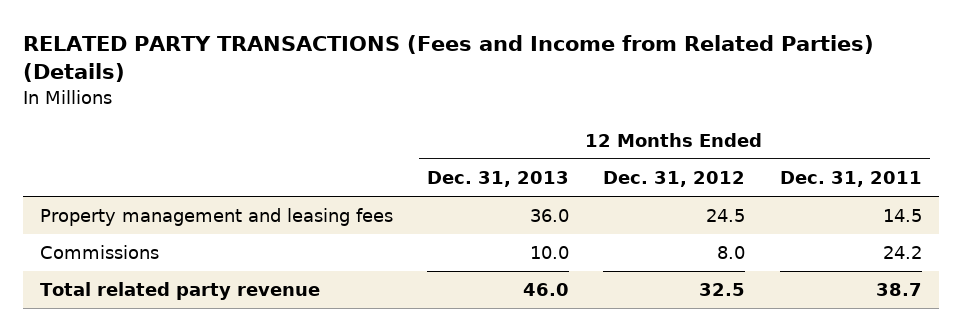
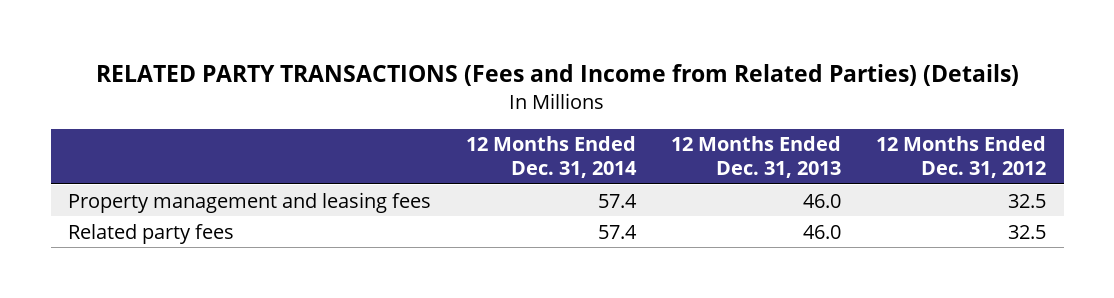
[779,171,922,188] Dec. 31, 2011 -> none
none -> [466,136,638,179] 12 Months Ended Dec. 31, 2014
[39,245,159,260] Commissions -> none
[530,209,570,223] 36.0 -> [803,193,842,208] 46.0
[706,209,746,223] 24.5 -> [1008,193,1047,208] 32.5
[39,282,320,301] Total related party revenue -> [68,223,235,244] Related party fees

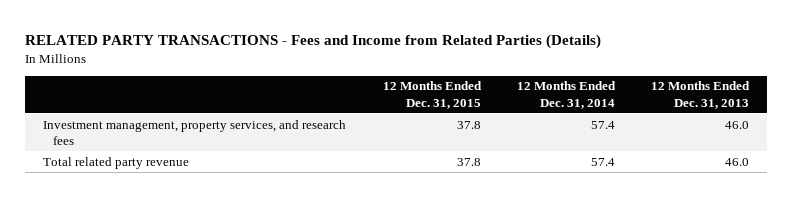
[96,63,1020,86] RELATED PARTY TRANSACTIONS (Fees and Income from Related Parties) (Details) -> [25,34,602,50] RELATED PARTY TRANSACTIONS - Fees and Income from Related Parties (Details)
[876,136,1047,179] 12 Months Ended Dec. 31, 2012 -> none
none -> [382,81,482,109] 12 Months Ended Dec. 31, 2015
[68,191,432,213] Property management and leasing fees -> [43,119,347,145] Investment management, property services, and research fees
[68,223,235,244] Related party fees -> [43,156,190,169] Total related party revenue

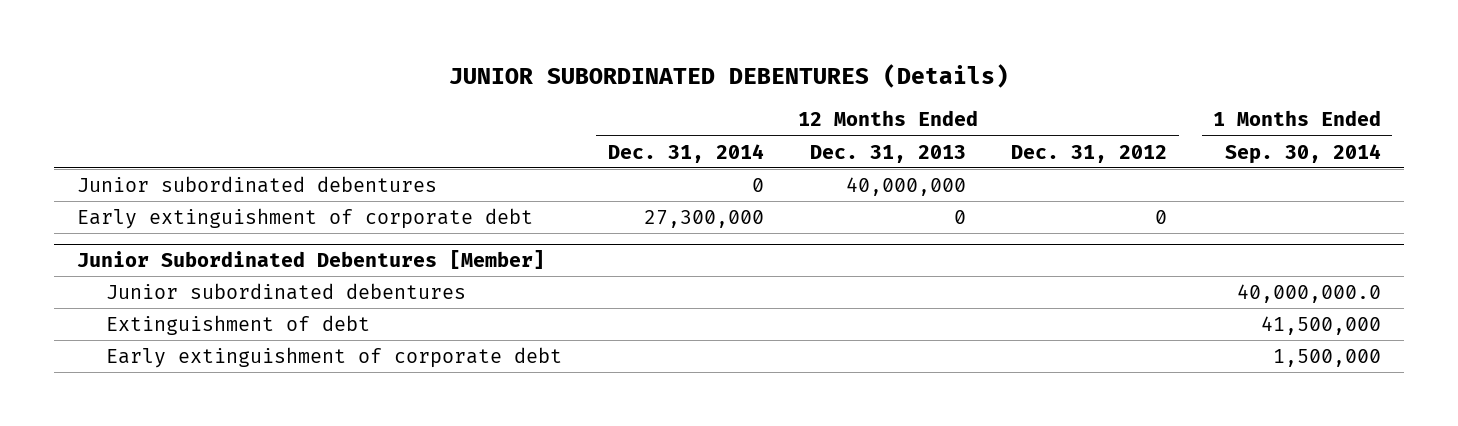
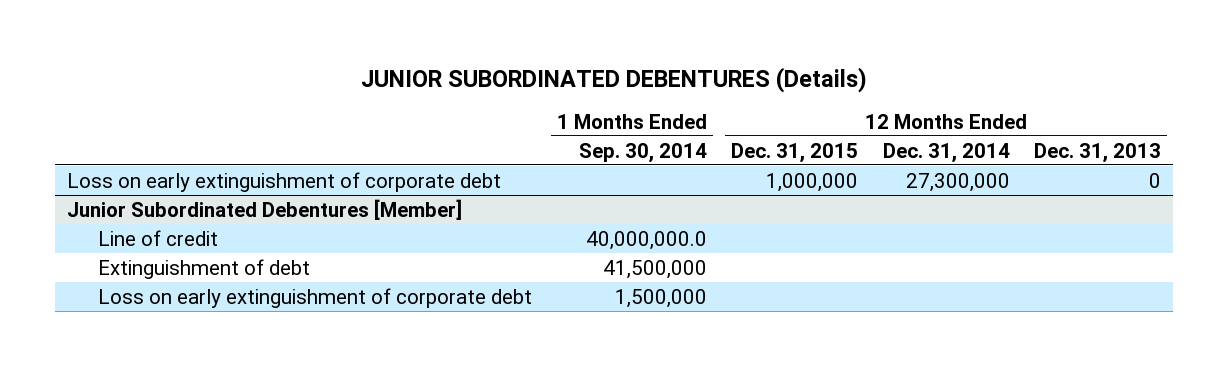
[1011,144,1168,163] Dec. 31, 2012 -> none
none -> [731,142,859,163] Dec. 31, 2015
[76,175,437,193] Junior subordinated debentures -> none
[76,207,533,229] Early extinguishment of corporate debt -> [67,171,502,192] Loss on early extinguishment of corporate debt
[106,282,467,300] Junior subordinated debentures -> [98,229,219,246] Line of credit
[106,346,563,368] Early extinguishment of corporate debt -> [98,287,533,308] Loss on early extinguishment of corporate debt

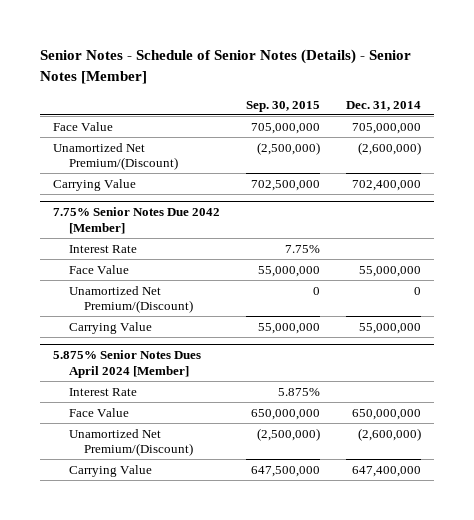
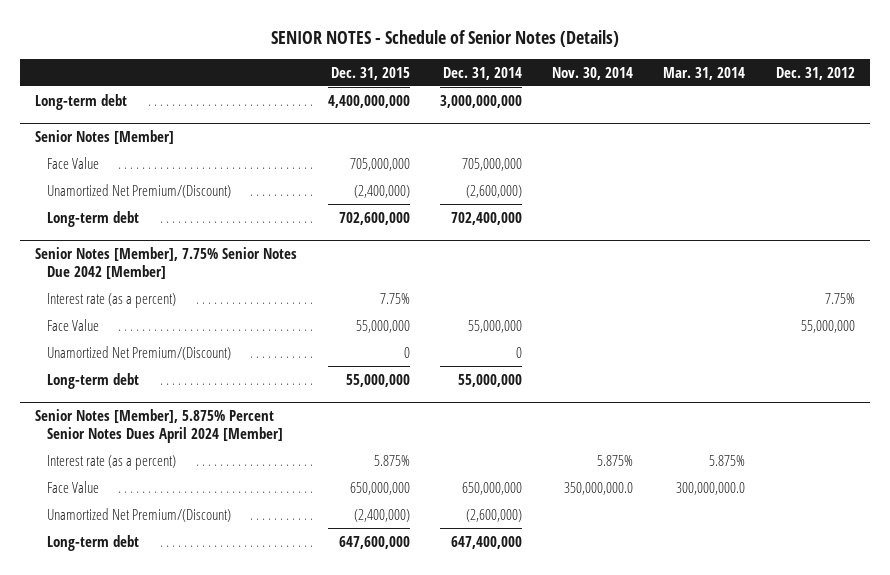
[40,49,412,84] Senior Notes - Schedule of Senior Notes (Details) - Senior Notes [Member] -> [271,29,620,47] SENIOR NOTES - Schedule of Senior Notes (Details)
[245,100,320,112] Sep. 30, 2015 -> none
none -> [330,66,410,80] Dec. 31, 2015
none -> [552,66,634,80] Nov. 30, 2014
none -> [663,66,746,80] Mar. 31, 2014
none -> [775,66,855,80] Dec. 31, 2012
none -> [35,93,128,110] Long-term debt
none -> [35,129,175,144] Senior Notes [Member]
[52,178,136,191] Carrying Value -> [46,210,139,227] Long-term debt
[52,207,220,234] 7.75% Senior Notes Due 2042 [Member] -> [35,246,298,279] Senior Notes [Member], 7.75% Senior Notes Due 2042 [Member]
[68,244,137,253] Interest Rate -> [46,292,176,308] Interest rate (as a percent)
[68,321,152,334] Carrying Value -> [46,372,139,389] Long-term debt
[52,350,201,378] 5.875% Senior Notes Dues April 2024 [Member] -> [35,408,283,443] Senior Notes [Member], 5.875% Percent Senior Notes Dues April 2024 [Member]
[68,387,137,396] Interest Rate -> [46,454,176,470] Interest rate (as a percent)
[68,464,152,477] Carrying Value -> [46,534,139,551] Long-term debt

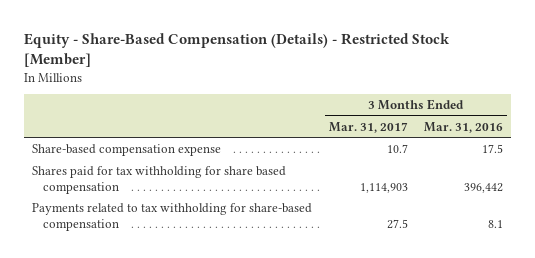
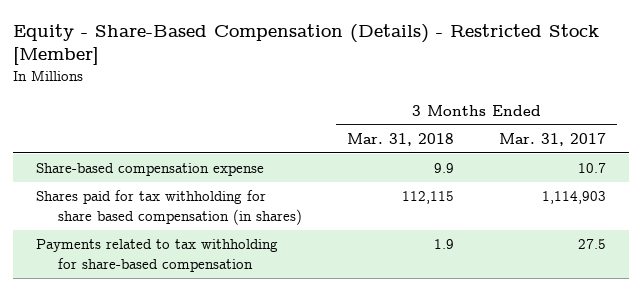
[423,121,503,133] Mar. 31, 2016 -> none
none -> [347,132,455,146] Mar. 31, 2018
[32,165,287,194] Shares paid for tax withholding for share based compensation -> [35,190,303,225] Shares paid for tax withholding for share based compensation (in shares)

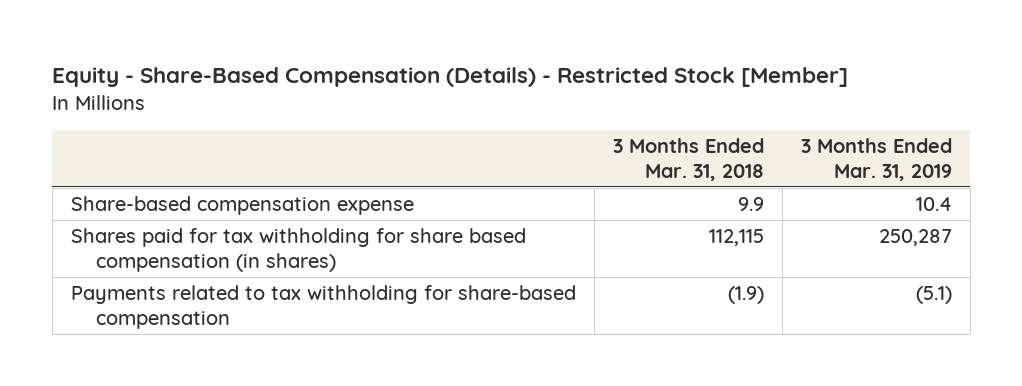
[499,132,607,146] Mar. 31, 2017 -> none
none -> [800,137,952,181] 3 Months Ended Mar. 31, 2019
[434,239,455,250] 1.9 -> [727,285,764,304] (1.9)

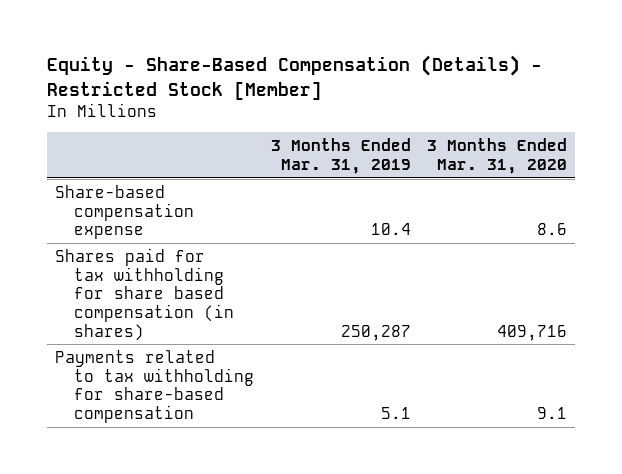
[612,137,764,181] 3 Months Ended Mar. 31, 2018 -> none
none -> [426,138,567,174] 3 Months Ended Mar. 31, 2020
[915,285,952,304] (5.1) -> [380,406,411,419] 5.1

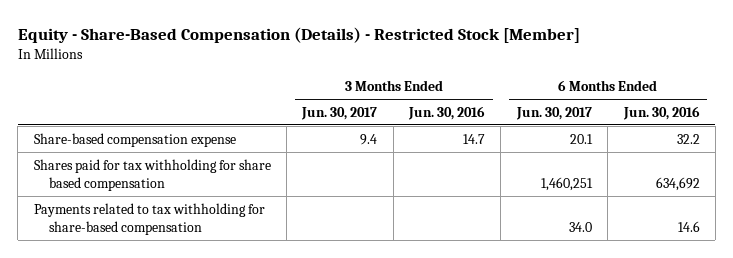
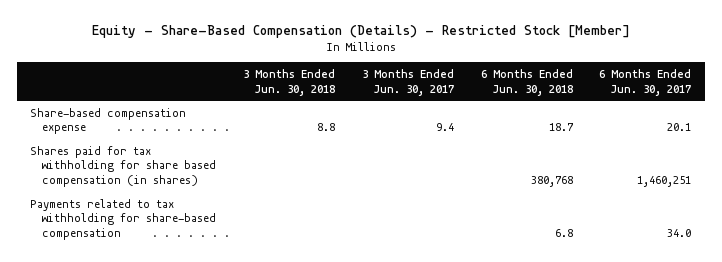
[408,105,486,120] Jun. 30, 2016 -> none
[622,105,700,120] Jun. 30, 2016 -> none
none -> [242,68,335,96] 3 Months Ended Jun. 30, 2018
none -> [480,68,573,96] 6 Months Ended Jun. 30, 2018
[33,158,271,192] Shares paid for tax withholding for share based compensation -> [30,145,217,188] Shares paid for tax withholding for share based compensation (in shares)

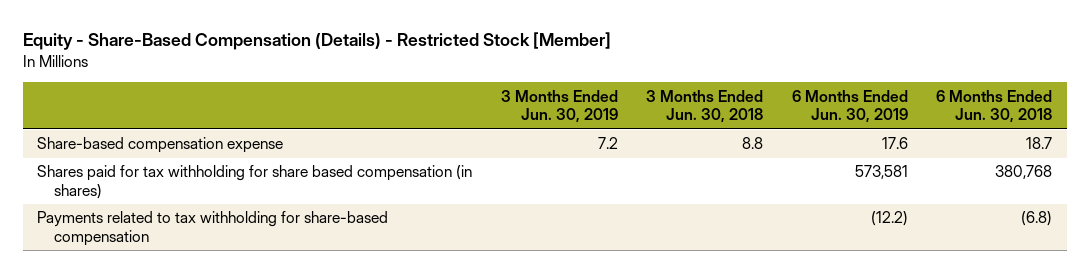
[361,68,454,96] 3 Months Ended Jun. 30, 2017 -> none
[599,68,692,96] 6 Months Ended Jun. 30, 2017 -> none
none -> [500,89,618,124] 3 Months Ended Jun. 30, 2019
none -> [791,89,908,124] 6 Months Ended Jun. 30, 2019
[554,229,573,238] 6.8 -> [1021,211,1053,227] (6.8)

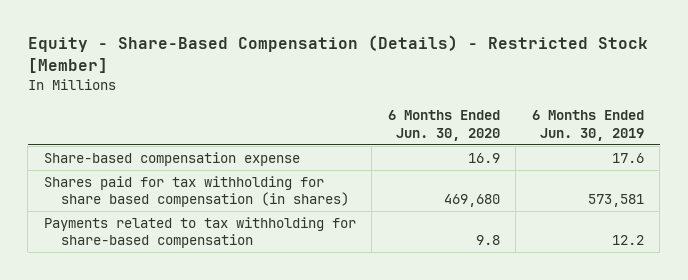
[500,89,618,124] 3 Months Ended Jun. 30, 2019 -> none
[646,89,764,124] 3 Months Ended Jun. 30, 2018 -> none
[936,89,1053,124] 6 Months Ended Jun. 30, 2018 -> none
none -> [387,110,500,141] 6 Months Ended Jun. 30, 2020
[870,211,908,227] (12.2) -> [611,235,644,246] 12.2

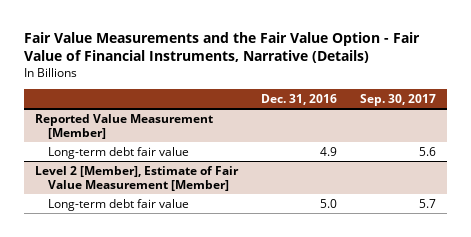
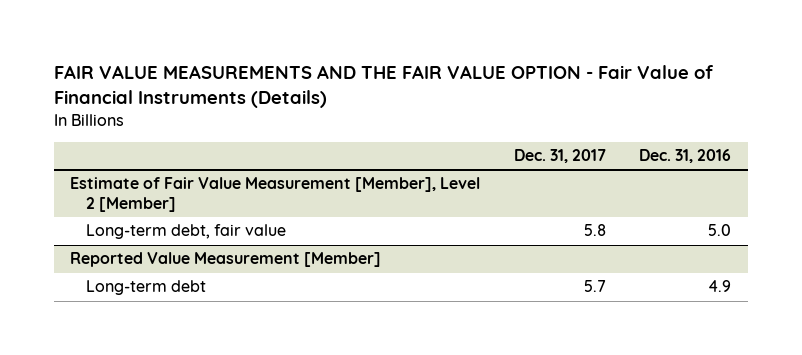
[24,31,421,64] Fair Value Measurements and the Fair Value Option - Fair Value of Financial Instruments, Narrative (Details) -> [53,64,713,108] FAIR VALUE MEASUREMENTS AND THE FAIR VALUE OPTION - Fair Value of Financial Instruments (Details)
[359,93,436,106] Sep. 30, 2017 -> none
none -> [513,149,606,164] Dec. 31, 2017
none -> [70,177,481,212] Estimate of Fair Value Measurement [Member], Level 2 [Member]
none -> [85,224,286,240] Long-term debt, fair value
[35,165,240,191] Level 2 [Member], Estimate of Fair Value Measurement [Member] -> none
[48,198,190,211] Long-term debt fair value -> none
[48,146,190,159] Long-term debt fair value -> [85,280,206,296] Long-term debt

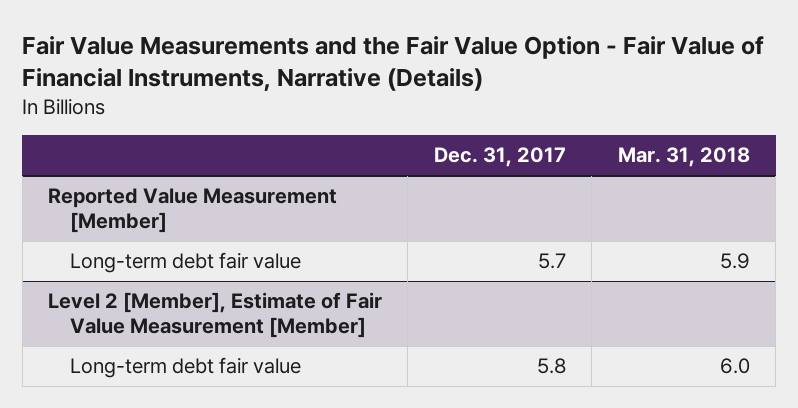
[53,64,713,108] FAIR VALUE MEASUREMENTS AND THE FAIR VALUE OPTION - Fair Value of Financial Instruments (Details) -> [22,36,765,92] Fair Value Measurements and the Fair Value Option - Fair Value of Financial Instruments, Narrative (Details)
[639,149,732,164] Dec. 31, 2016 -> none
none -> [617,147,750,168] Mar. 31, 2018
[70,177,481,212] Estimate of Fair Value Measurement [Member], Level 2 [Member] -> none
[85,224,286,240] Long-term debt, fair value -> none
[85,280,206,296] Long-term debt -> [69,252,301,274] Long-term debt fair value
none -> [48,292,383,339] Level 2 [Member], Estimate of Fair Value Measurement [Member]
none -> [69,357,301,379] Long-term debt fair value

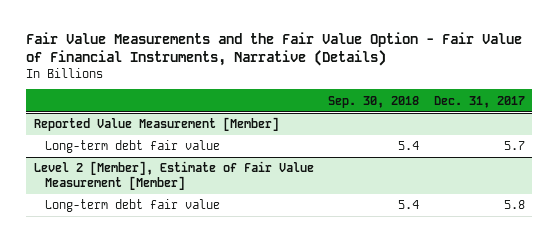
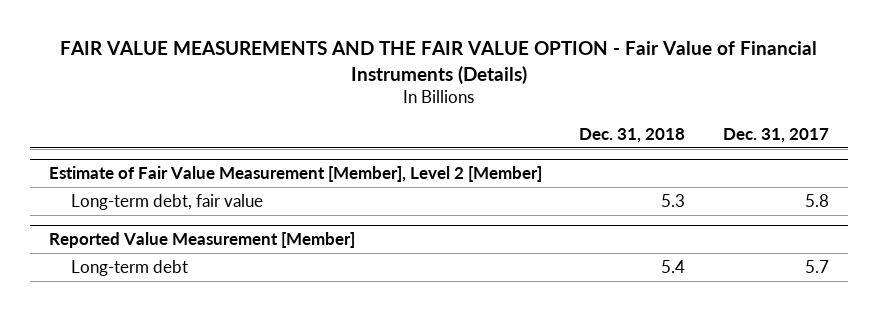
[26,32,523,67] Fair Value Measurements and the Fair Value Option - Fair Value of Financial Instruments, Narrative (Details) -> [59,41,817,84] FAIR VALUE MEASUREMENTS AND THE FAIR VALUE OPTION - Fair Value of Financial Instruments (Details)
[328,95,420,108] Sep. 30, 2018 -> none
none -> [579,127,686,143] Dec. 31, 2018
none -> [48,166,542,183] Estimate of Fair Value Measurement [Member], Level 2 [Member]
none -> [70,194,263,211] Long-term debt, fair value
[33,161,314,190] Level 2 [Member], Estimate of Fair Value Measurement [Member] -> none
[44,199,220,213] Long-term debt fair value -> none
[44,140,220,154] Long-term debt fair value -> [70,260,188,277] Long-term debt

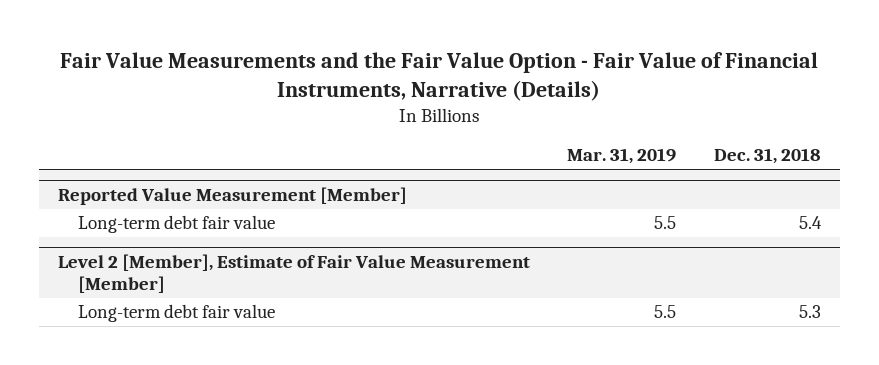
[59,41,817,84] FAIR VALUE MEASUREMENTS AND THE FAIR VALUE OPTION - Fair Value of Financial Instruments (Details) -> [60,51,819,101] Fair Value Measurements and the Fair Value Option - Fair Value of Financial Instruments, Narrative (Details)
[723,127,830,143] Dec. 31, 2017 -> none
none -> [567,148,677,165] Mar. 31, 2019
[48,166,542,183] Estimate of Fair Value Measurement [Member], Level 2 [Member] -> none
[70,194,263,211] Long-term debt, fair value -> none
[70,260,188,277] Long-term debt -> [78,215,276,234] Long-term debt fair value
none -> [57,254,530,293] Level 2 [Member], Estimate of Fair Value Measurement [Member]
none -> [78,304,276,323] Long-term debt fair value

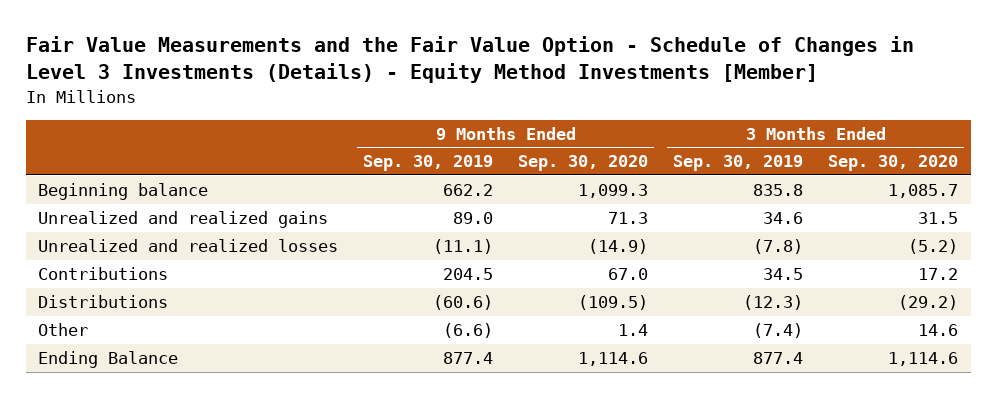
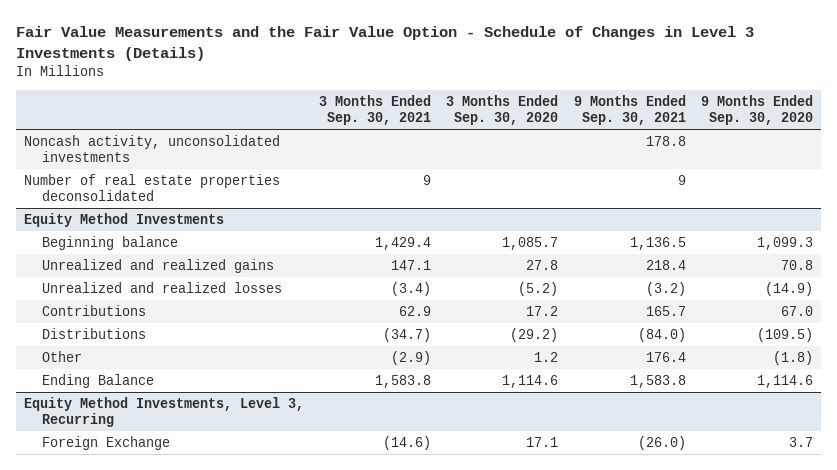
[25,36,914,84] Fair Value Measurements and the Fair Value Option - Schedule of Changes in Level 3 Investments (Details) - Equity Method Investments [Member] -> [15,26,754,62] Fair Value Measurements and the Fair Value Option - Schedule of Changes in Level 3 Investments (Details)
[363,155,494,172] Sep. 30, 2019 -> none
[673,155,804,172] Sep. 30, 2019 -> none
none -> [319,95,432,126] 3 Months Ended Sep. 30, 2021
none -> [573,95,686,126] 9 Months Ended Sep. 30, 2021
none -> [23,135,280,163] Noncash activity, unconsolidated investments
none -> [23,174,280,202] Number of real estate properties deconsolidated
none -> [23,213,224,228] Equity Method Investments
[608,212,649,225] 71.3 -> [781,260,814,271] 70.8
[918,212,959,225] 31.5 -> [526,260,559,271] 27.8
[618,324,649,337] 1.4 -> [773,351,814,366] (1.8)
[918,324,959,337] 14.6 -> [534,352,559,363] 1.2
none -> [23,397,304,428] Equity Method Investments, Level 3, Recurring
none -> [41,436,170,451] Foreign Exchange

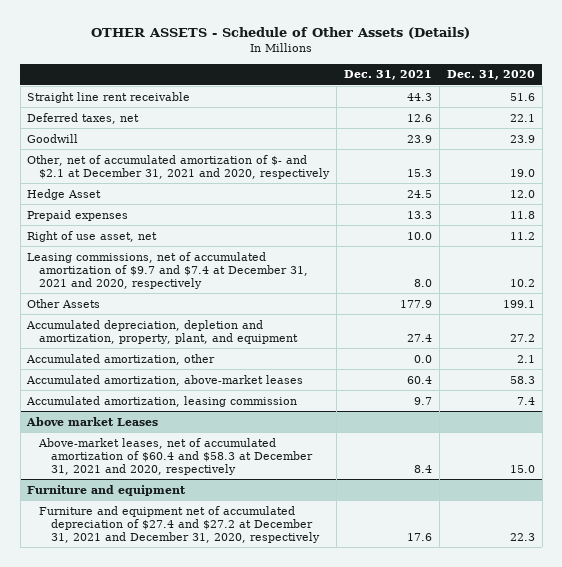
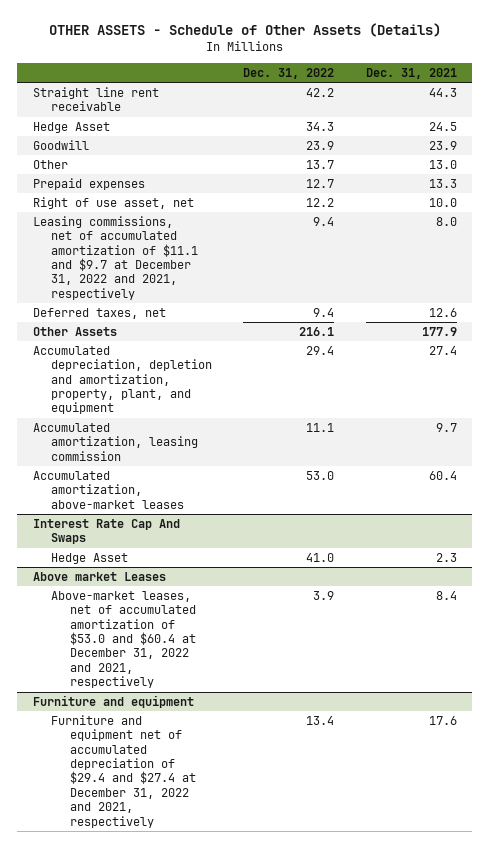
[446,70,535,81] Dec. 31, 2020 -> none
none -> [243,68,335,80] Dec. 31, 2022
[27,154,331,179] Other, net of accumulated amortization of $- and $2.1 at December 31, 2021 and 2020, respectively -> none
[27,133,79,143] Goodwill -> [32,139,89,150] Goodwill
none -> [32,159,68,169] Other
[27,251,309,289] Leasing commissions, net of accumulated amortization of $9.7 and $7.4 at December 31, 2021 and 2020, respectively -> [32,215,199,300] Leasing commissions, net of accumulated amortization of $11.1 and $9.7 at December 31, 2022 and 2021, respectively
[27,112,140,124] Deferred taxes, net -> [32,307,166,319] Deferred taxes, net
[26,353,216,365] Accumulated amortization, other -> none
[26,374,304,386] Accumulated amortization, above-market leases -> [32,470,185,509] Accumulated amortization, above-market leases
none -> [32,518,180,545] Interest Rate Cap And Swaps
none -> [51,552,129,564] Hedge Asset
[38,437,313,475] Above-market leases, net of accumulated amortization of $60.4 and $58.3 at December 31, 2021 and 2020, respectively -> [51,590,197,689] Above-market leases, net of accumulated amortization of $53.0 and $60.4 at December 31, 2022 and 2021, respectively
[39,505,320,543] Furniture and equipment net of accumulated depreciation of $27.4 and $27.2 at December 31, 2021 and December 31, 2020, respectively -> [51,714,197,828] Furniture and equipment net of accumulated depreciation of $29.4 and $27.4 at December 31, 2022 and 2021, respectively

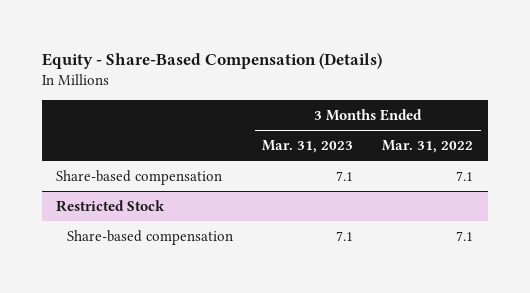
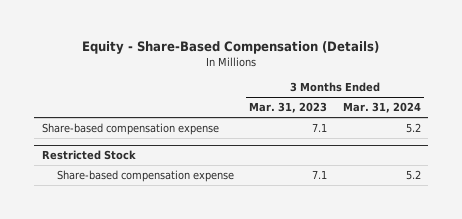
[382,140,474,154] Mar. 31, 2022 -> none
none -> [342,102,421,114] Mar. 31, 2024
[56,169,223,185] Share-based compensation -> [41,122,219,135] Share-based compensation expense
[67,229,234,245] Share-based compensation -> [57,169,235,182] Share-based compensation expense

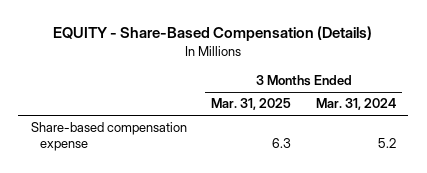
[82,41,380,55] Equity - Share-Based Compensation (Details) -> [53,26,373,42] EQUITY - Share-Based Compensation (Details)
[249,102,328,114] Mar. 31, 2023 -> none
none -> [211,98,292,111] Mar. 31, 2025
[41,150,136,161] Restricted Stock -> none
[57,169,235,182] Share-based compensation expense -> none

